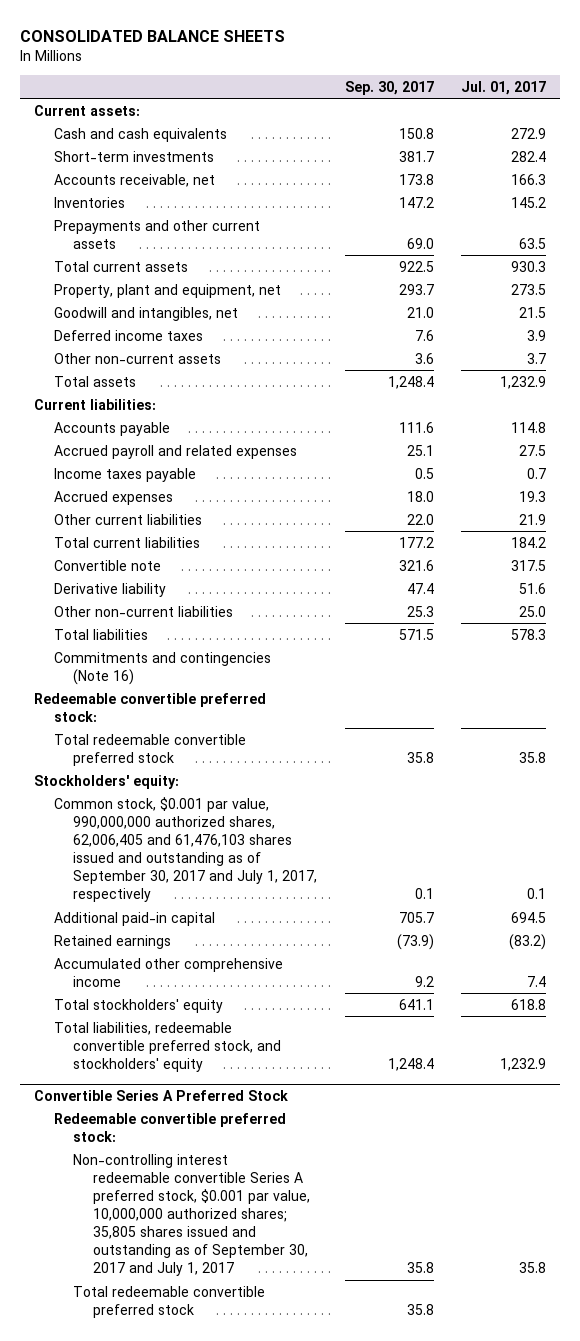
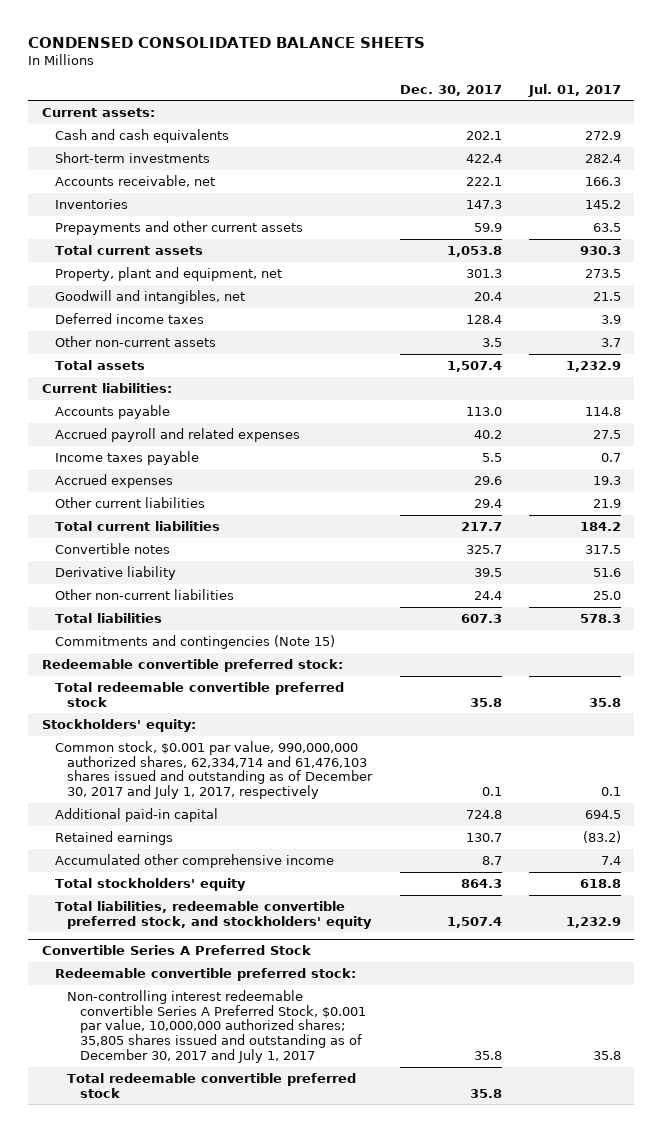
[20,29,286,42] CONSOLIDATED BALANCE SHEETS -> [28,37,426,49] CONDENSED CONSOLIDATED BALANCE SHEETS
[344,80,434,95] Sep. 30, 2017 -> none
none -> [399,84,502,96] Dec. 30, 2017
[53,559,161,571] Convertible note -> [54,542,170,554] Convertible notes
[53,651,271,685] Commitments and contingencies (Note 16) -> [54,634,335,649] Commitments and contingencies (Note 15)
[53,796,318,903] Common stock, $0.001 par value, 990,000,000 authorized shares, 62,006,405 and 61,476,103 shares issued and outstanding as of September 30, 2017 and July 1, 2017, respectively -> [54,740,374,800] Common stock, $0.001 par value, 990,000,000 authorized shares, 62,334,714 and 61,476,103 shares issued and outstanding as of December 30, 2017 and July 1, 2017, respectively
[73,1153,310,1277] Non-controlling interest redeemable convertible Series A preferred stock, $0.001 par value, 10,000,000 authorized shares; 35,805 shares issued and outstanding as of September 30, 2017 and July 1, 2017 -> [67,989,366,1063] Non-controlling interest redeemable convertible Series A Preferred Stock, $0.001 par value, 10,000,000 authorized shares; 35,805 shares issued and outstanding as of December 30, 2017 and July 1, 2017

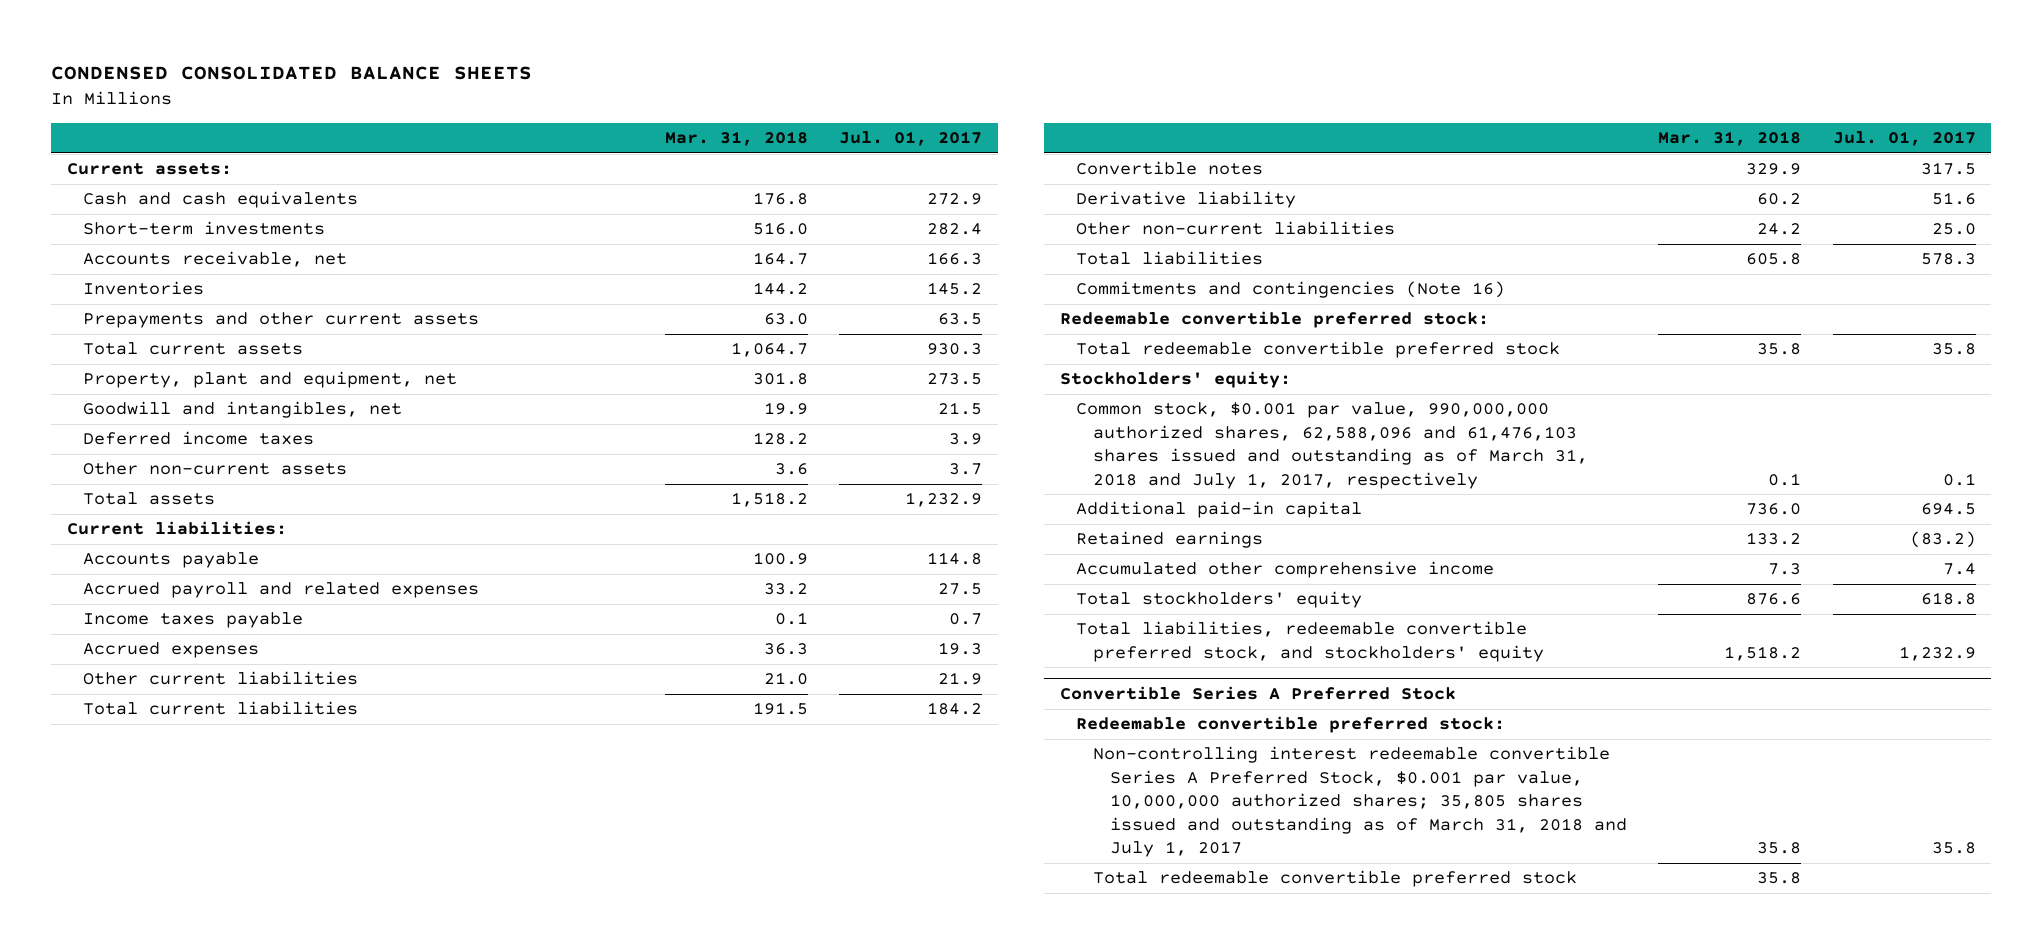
[399,84,502,96] Dec. 30, 2017 -> none
none -> [664,131,808,147] Mar. 31, 2018
[54,634,335,649] Commitments and contingencies (Note 15) -> [1076,281,1506,299] Commitments and contingencies (Note 16)
[54,740,374,800] Common stock, $0.001 par value, 990,000,000 authorized shares, 62,334,714 and 61,476,103 shares issued and outstanding as of December 30, 2017 and July 1, 2017, respectively -> [1076,402,1589,489] Common stock, $0.001 par value, 990,000,000 authorized shares, 62,588,096 and 61,476,103 shares issued and outstanding as of March 31, 2018 and July 1, 2017, respectively
[67,989,366,1063] Non-controlling interest redeemable convertible Series A Preferred Stock, $0.001 par value, 10,000,000 authorized shares; 35,805 shares issued and outstanding as of December 30, 2017 and July 1, 2017 -> [1093,746,1627,858] Non-controlling interest redeemable convertible Series A Preferred Stock, $0.001 par value, 10,000,000 authorized shares; 35,805 shares issued and outstanding as of March 31, 2018 and July 1, 2017

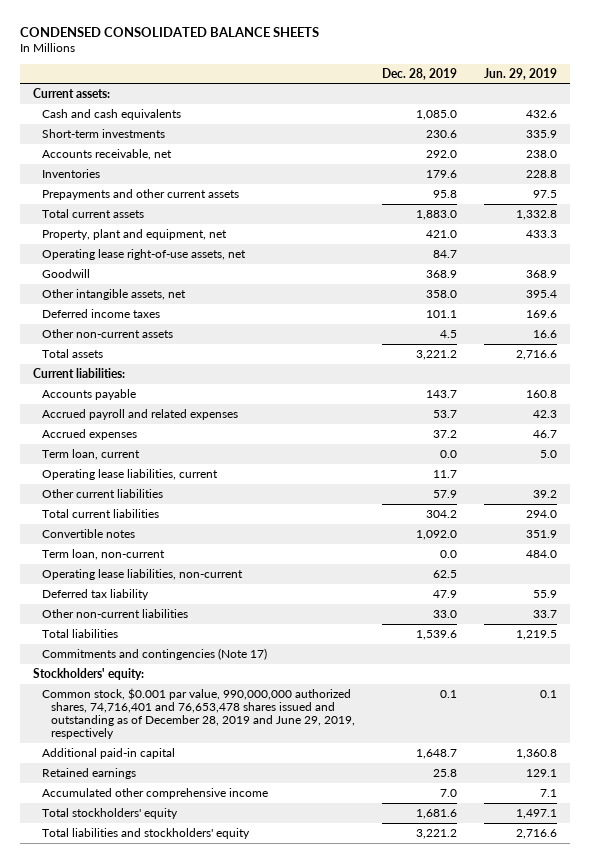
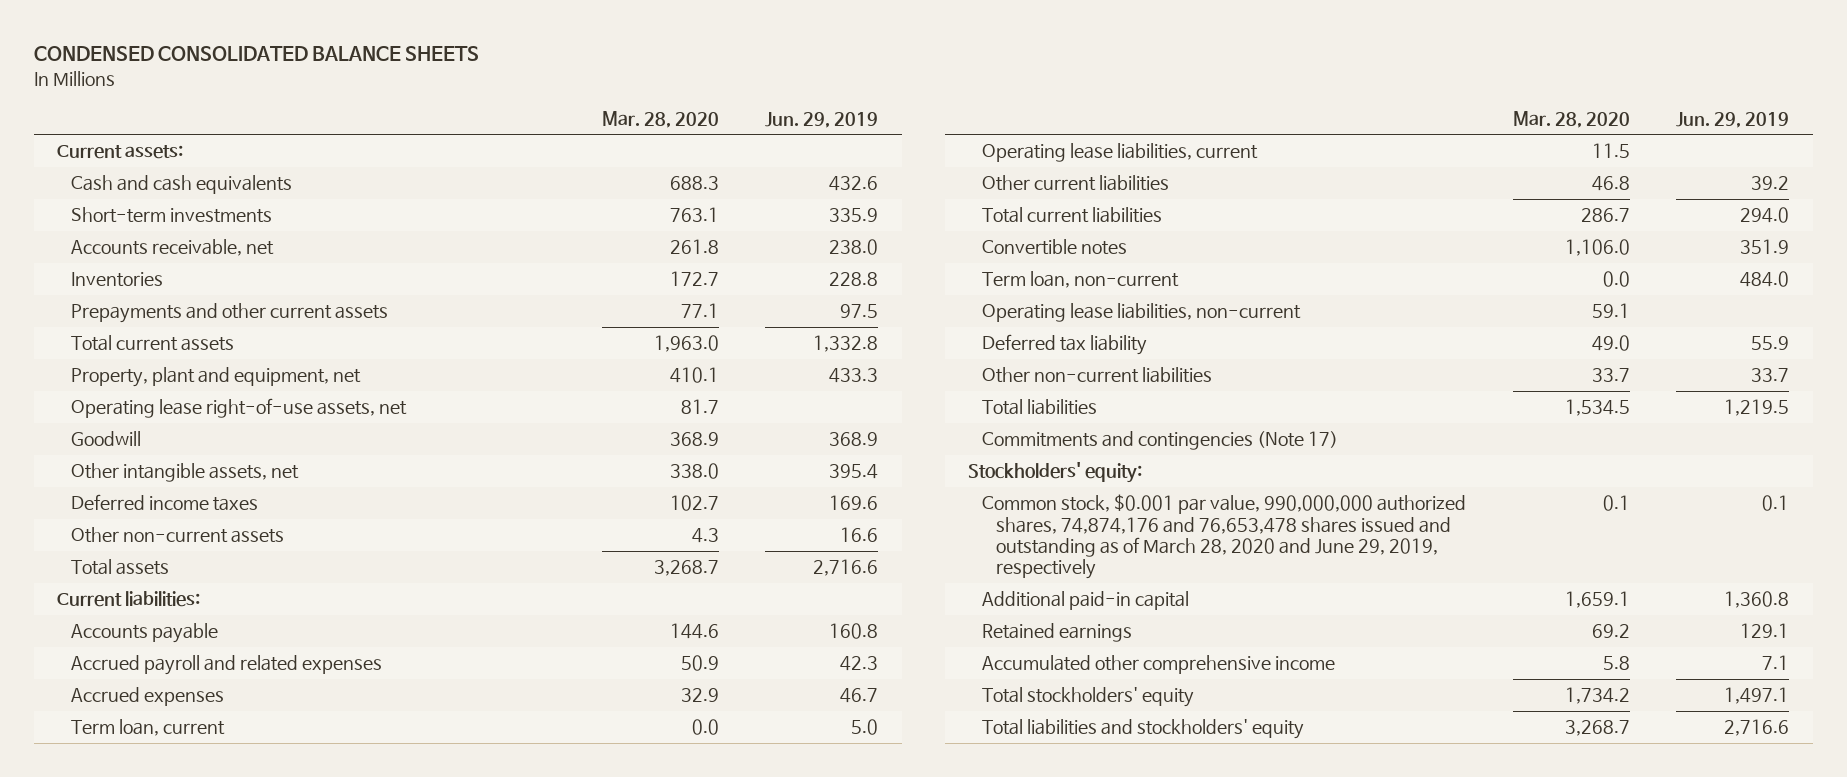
[382,67,458,80] Dec. 28, 2019 -> none
none -> [601,110,719,128] Mar. 28, 2020
[42,687,356,740] Common stock, $0.001 par value, 990,000,000 authorized shares, 74,716,401 and 76,653,478 shares issued and outstanding as of December 28, 2019 and June 29, 2019, respectively -> [982,494,1467,580] Common stock, $0.001 par value, 990,000,000 authorized shares, 74,874,176 and 76,653,478 shares issued and outstanding as of March 28, 2020 and June 29, 2019, respectively

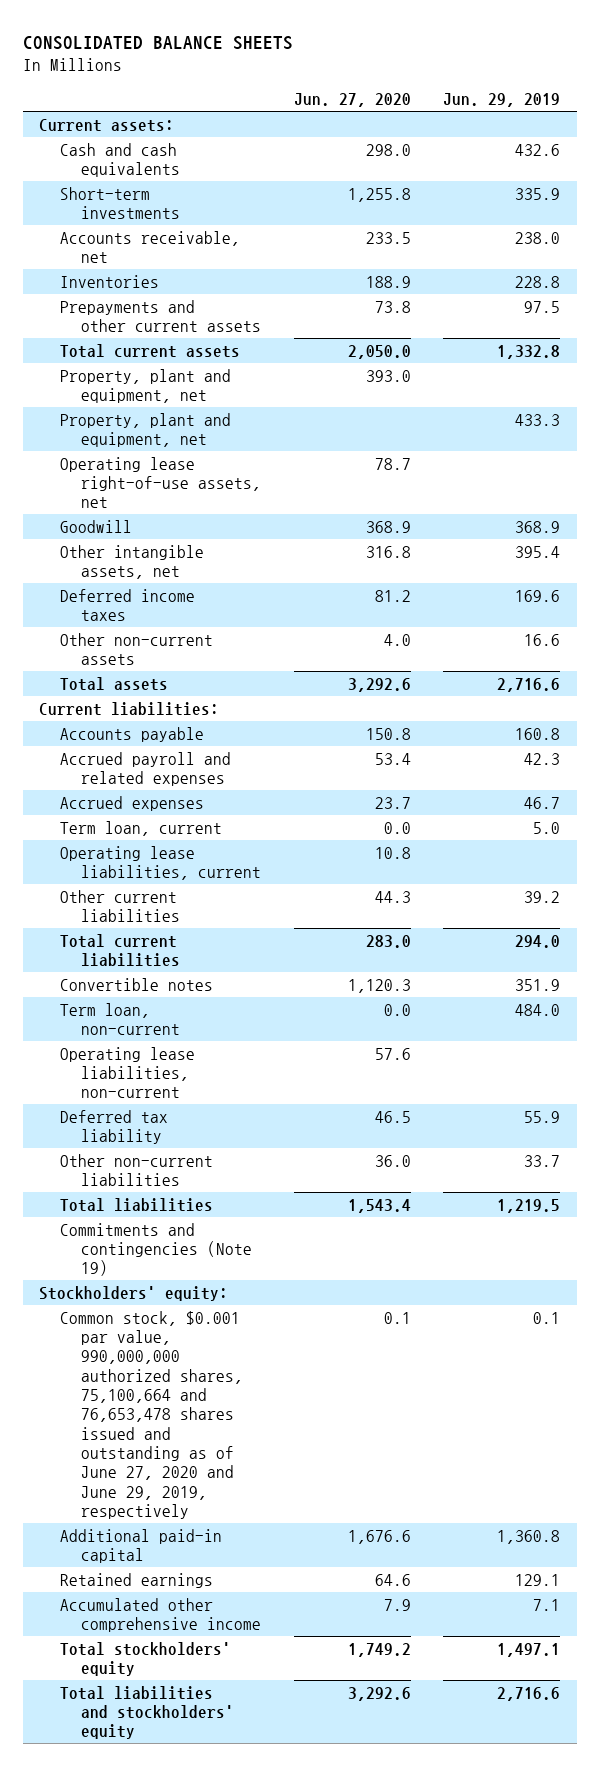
[34,46,480,62] CONDENSED CONSOLIDATED BALANCE SHEETS -> [23,36,294,51] CONSOLIDATED BALANCE SHEETS
[601,110,719,128] Mar. 28, 2020 -> none
none -> [293,93,411,108] Jun. 27, 2020
none -> [60,368,232,403] Property, plant and equipment, net
[982,431,1339,451] Commitments and contingencies (Note 17) -> [60,1222,253,1277] Commitments and contingencies (Note 19)
[982,494,1467,580] Common stock, $0.001 par value, 990,000,000 authorized shares, 74,874,176 and 76,653,478 shares issued and outstanding as of March 28, 2020 and June 29, 2019, respectively -> [60,1310,244,1520] Common stock, $0.001 par value, 990,000,000 authorized shares, 75,100,664 and 76,653,478 shares issued and outstanding as of June 27, 2020 and June 29, 2019, respectively

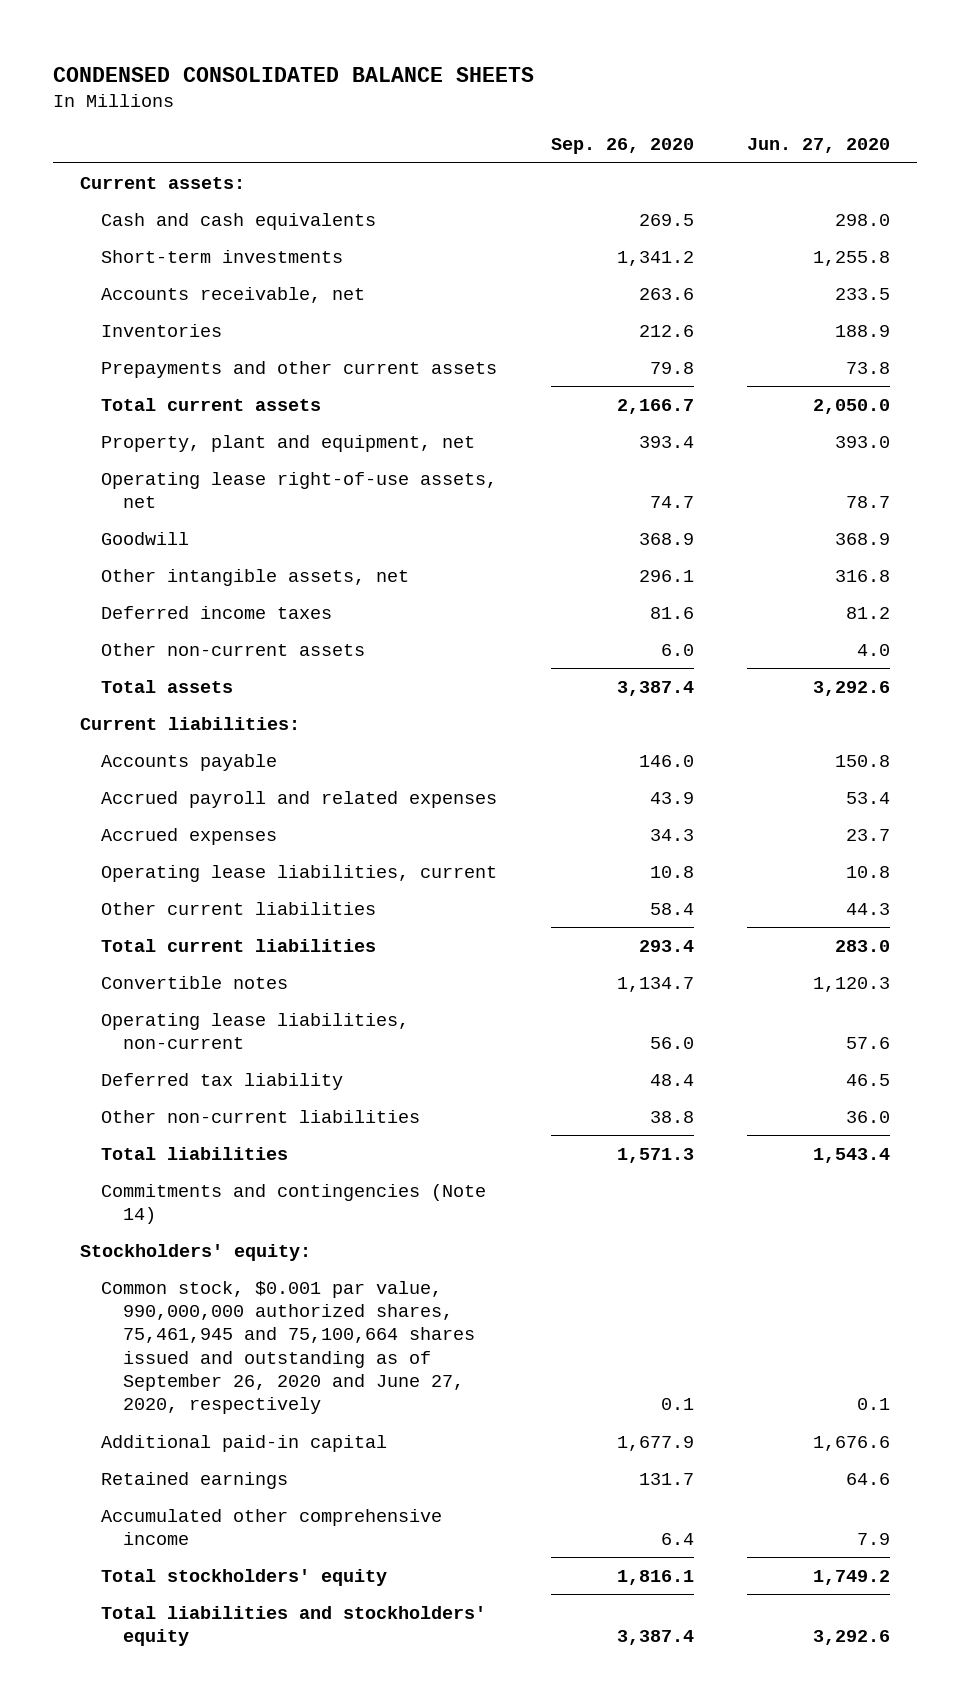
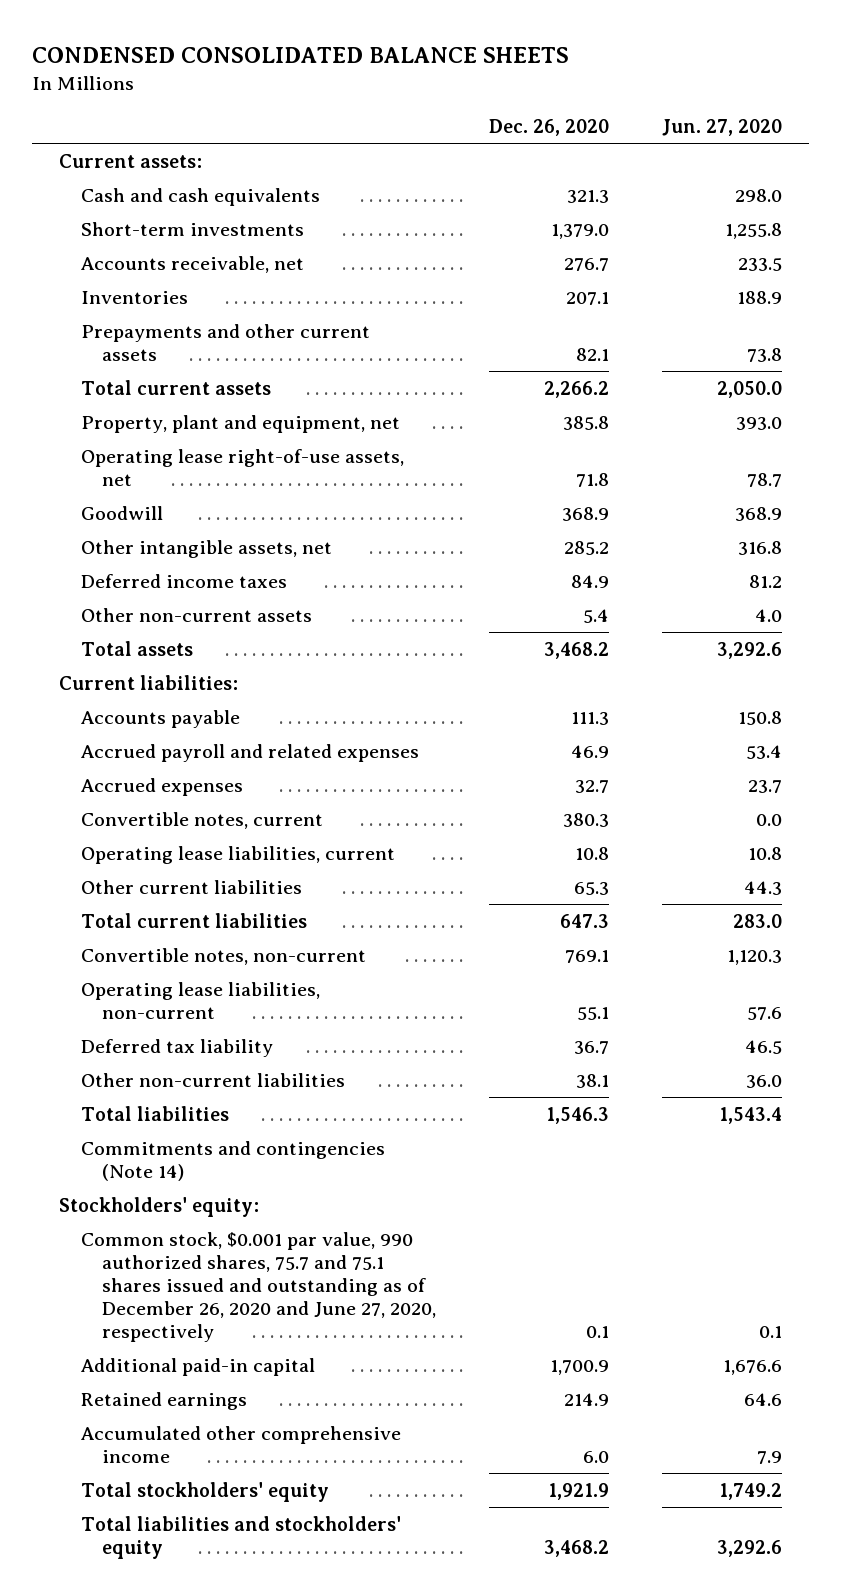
[550,138,694,155] Sep. 26, 2020 -> none
none -> [489,119,610,137] Dec. 26, 2020
none -> [80,811,323,829] Convertible notes, current
[101,975,289,989] Convertible notes -> [80,947,366,965] Convertible notes, non-current
[101,1280,475,1415] Common stock, $0.001 par value, 990,000,000 authorized shares, 75,461,945 and 75,100,664 shares issued and outstanding as of September 26, 2020 and June 27, 2020, respectively -> [80,1231,437,1343] Common stock, $0.001 par value, 990 authorized shares, 75.7 and 75.1 shares issued and outstanding as of December 26, 2020 and June 27, 2020, respectively

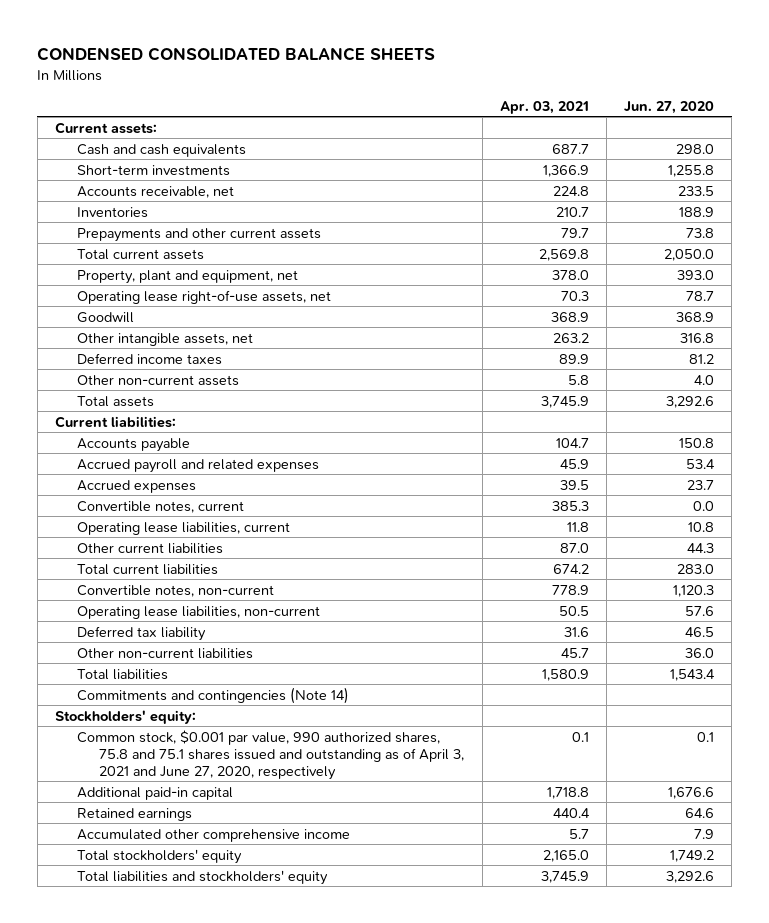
[489,119,610,137] Dec. 26, 2020 -> none
none -> [499,100,589,114] Apr. 03, 2021
[80,1231,437,1343] Common stock, $0.001 par value, 990 authorized shares, 75.7 and 75.1 shares issued and outstanding as of December 26, 2020 and June 27, 2020, respectively -> [77,729,465,780] Common stock, $0.001 par value, 990 authorized shares, 75.8 and 75.1 shares issued and outstanding as of April 3, 2021 and June 27, 2020, respectively

